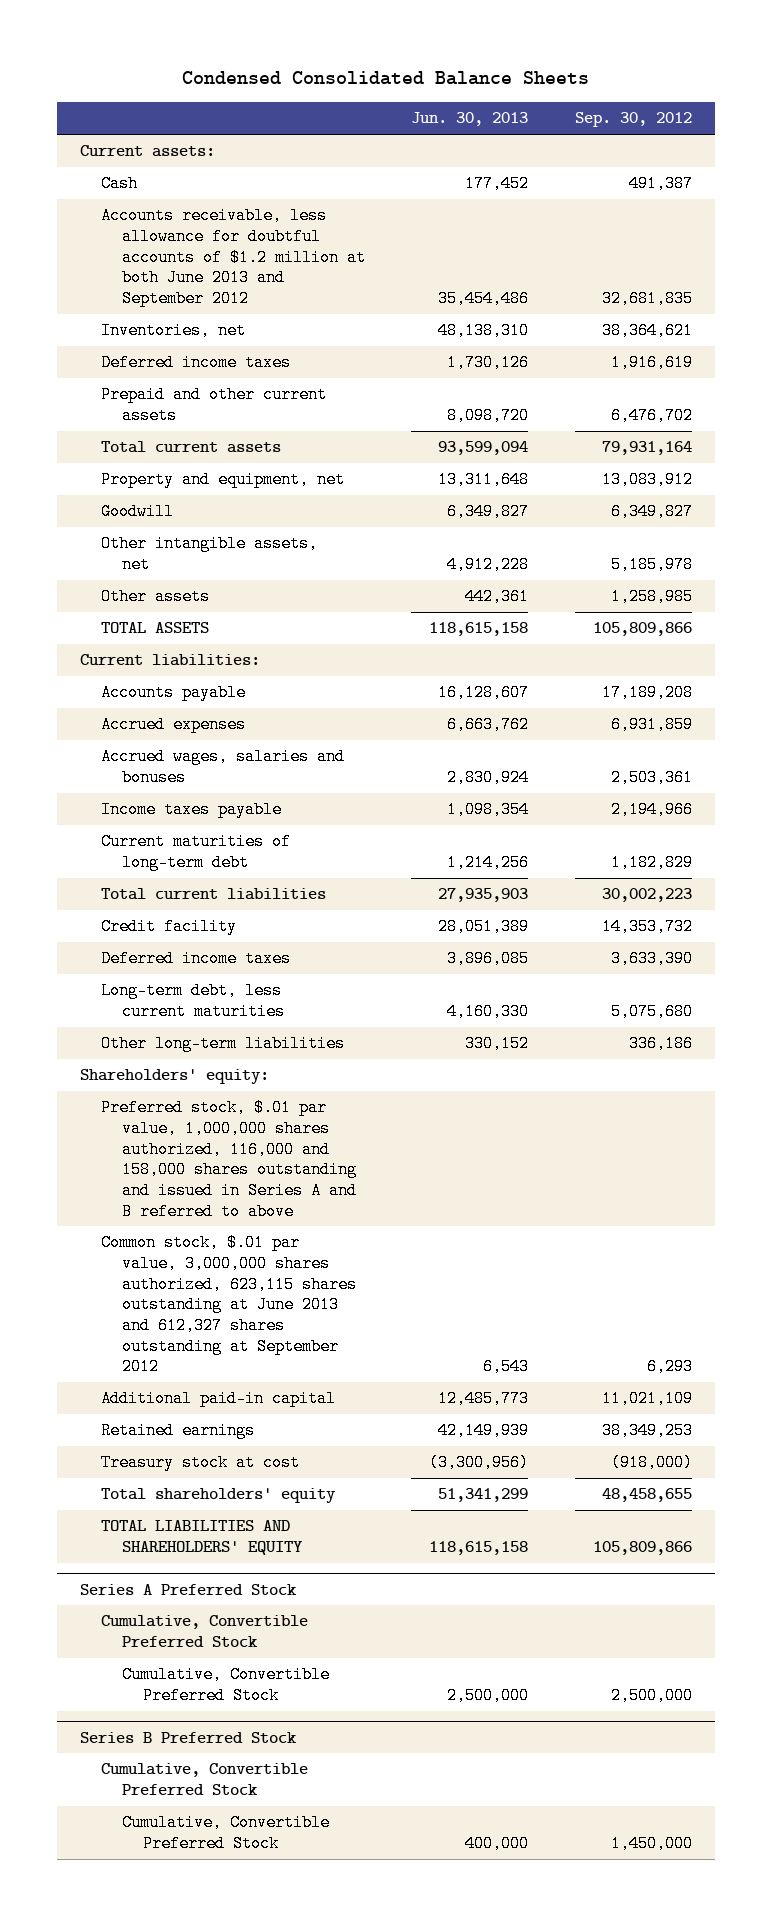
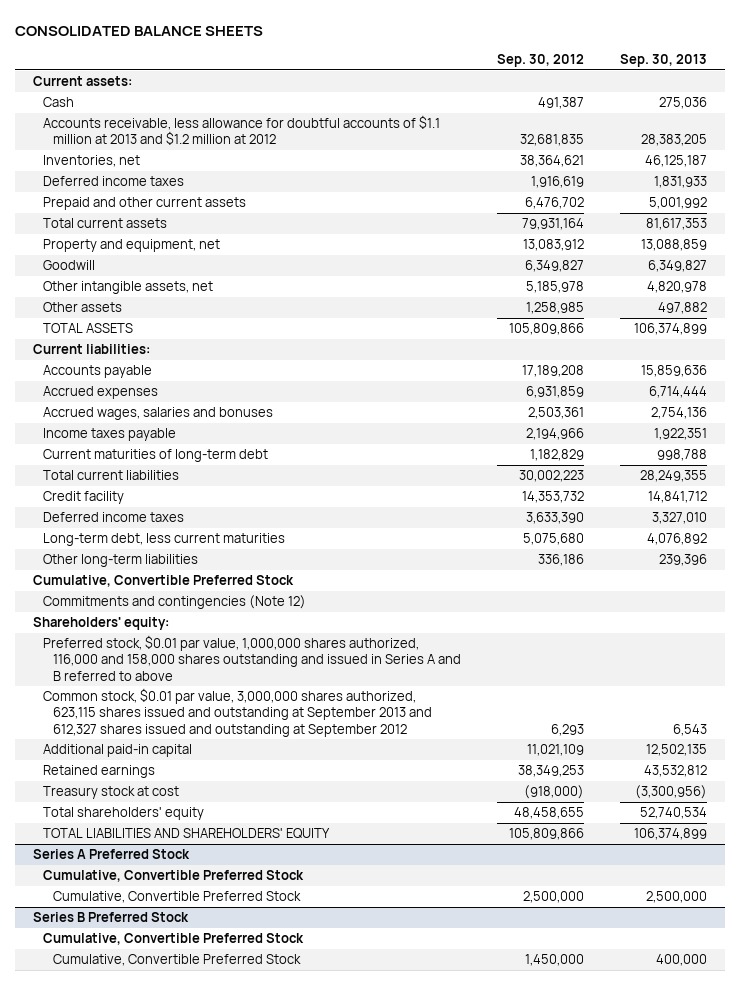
[181,71,589,86] Condensed Consolidated Balance Sheets -> [15,25,264,36] CONSOLIDATED BALANCE SHEETS
[411,112,529,127] Jun. 30, 2013 -> none
none -> [620,54,708,68] Sep. 30, 2013
[100,207,366,307] Accounts receivable, less allowance for doubtful accounts of $1.2 million at both June 2013 and September 2012 -> [43,115,441,146] Accounts receivable, less allowance for doubtful accounts of $1.1 million at 2013 and $1.2 million at 2012
none -> [33,575,295,588] Cumulative, Convertible Preferred Stock
none -> [43,595,307,610] Commitments and contingencies (Note 12)
[100,1099,357,1220] Preferred stock, $.01 par value, 1,000,000 shares authorized, 116,000 and 158,000 shares outstanding and issued in Series A and B referred to above -> [43,635,462,681] Preferred stock, $0.01 par value, 1,000,000 shares authorized, 116,000 and 158,000 shares outstanding and issued in Series A and B referred to above
[100,1234,357,1376] Common stock, $.01 par value, 3,000,000 shares authorized, 623,115 shares outstanding at June 2013 and 612,327 shares outstanding at September 2012 -> [43,688,433,737] Common stock, $0.01 par value, 3,000,000 shares authorized, 623,115 shares issued and outstanding at September 2013 and 612,327 shares issued and outstanding at September 2012

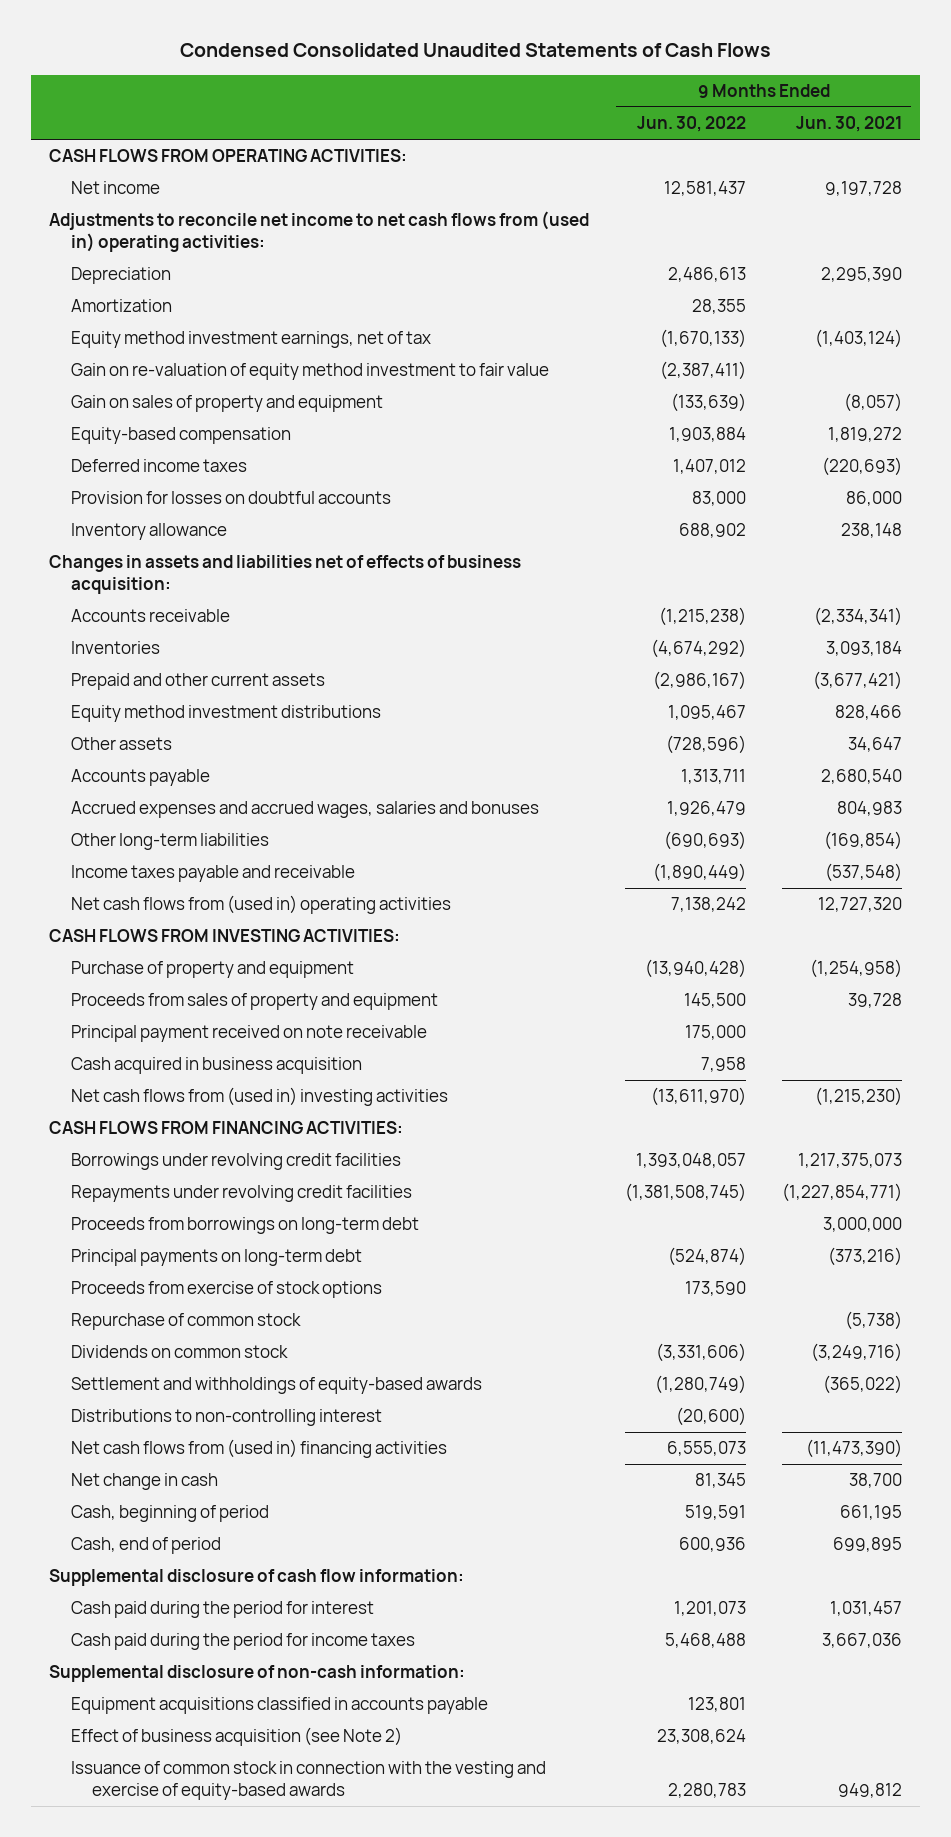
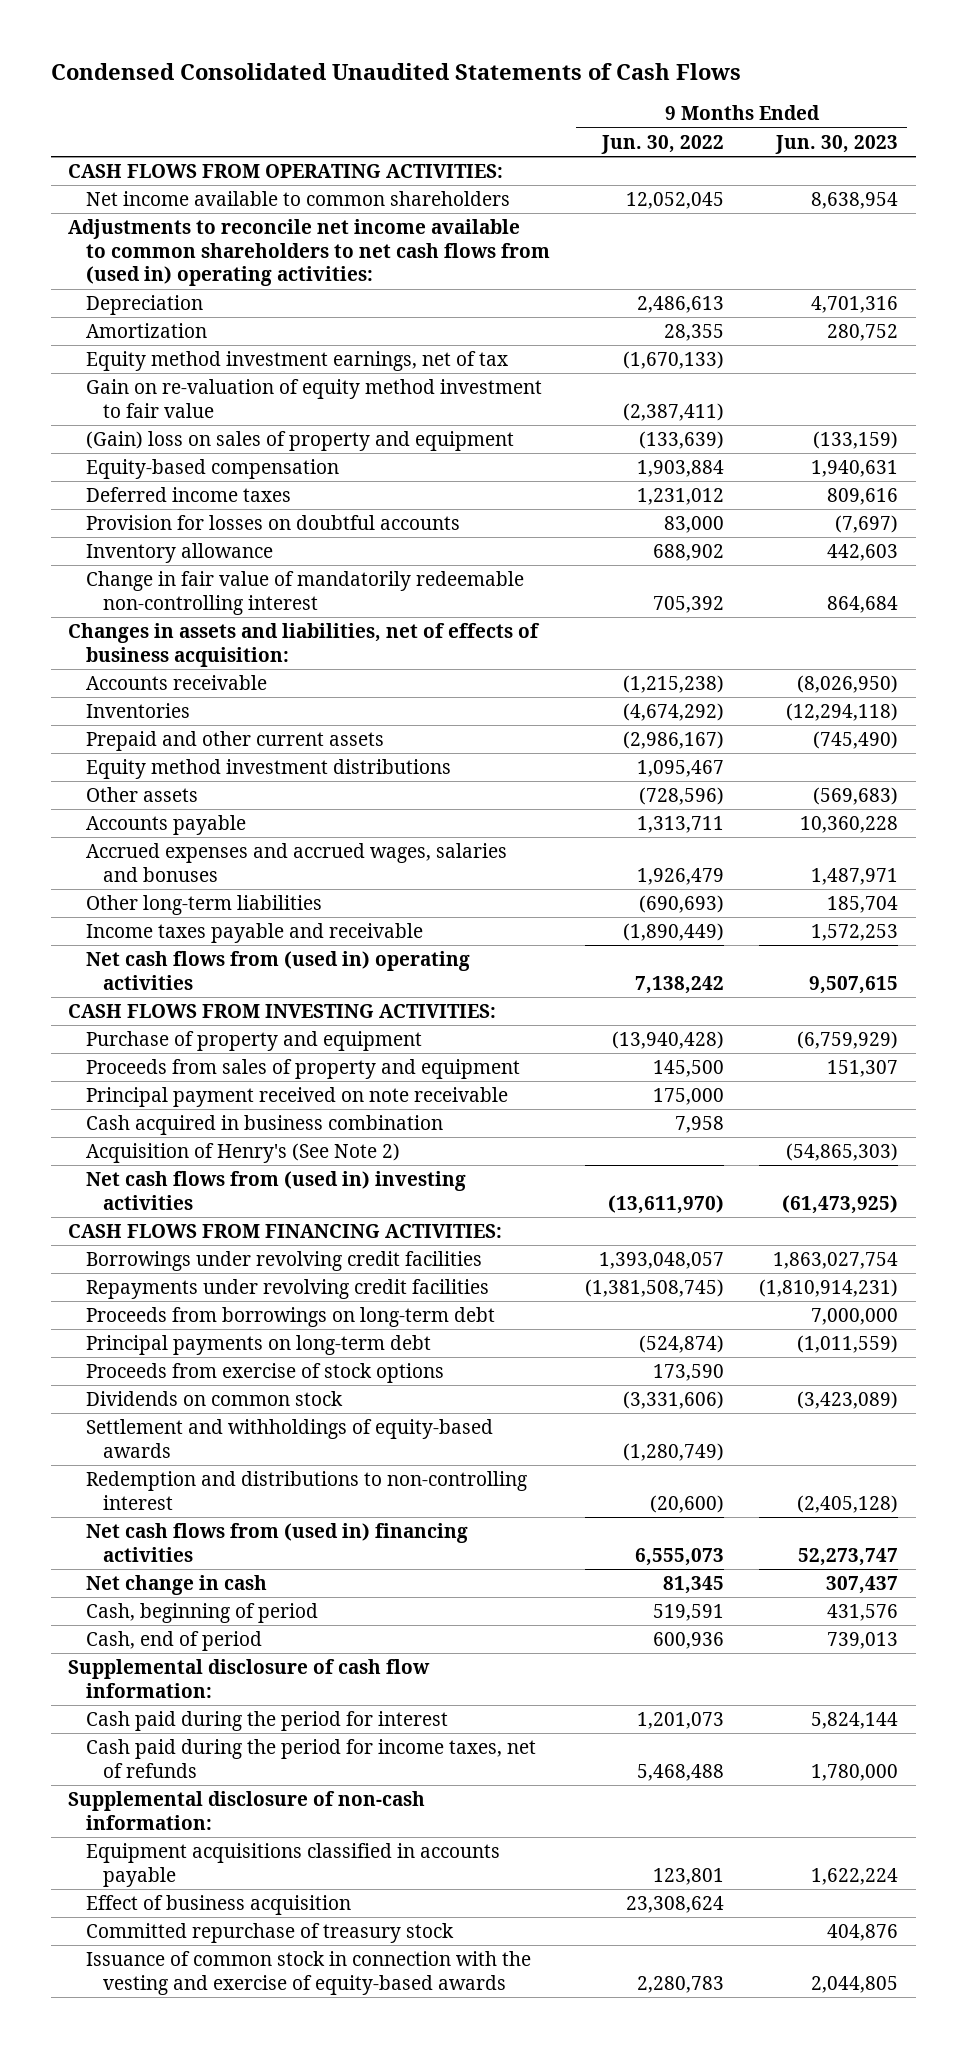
[796,116,903,133] Jun. 30, 2021 -> none
none -> [775,134,899,154] Jun. 30, 2023
[70,181,160,195] Net income -> [85,191,510,207] Net income available to common shareholders
[664,181,747,197] 12,581,437 -> [626,192,725,210] 12,052,045
[48,211,589,252] Adjustments to reconcile net income to net cash flows from (used in) operating activities: -> [68,219,550,287] Adjustments to reconcile net income available to common shareholders to net cash flows from (used in) operating activities:
[70,395,383,413] Gain on sales of property and equipment -> [85,431,514,452] (Gain) loss on sales of property and equipment
[673,459,747,475] 1,407,012 -> [637,488,725,506] 1,231,012
none -> [85,571,524,615] Change in fair value of mandatorily redeemable non-controlling interest
[48,555,521,594] Changes in assets and liabilities net of effects of business acquisition: -> [68,623,541,667] Changes in assets and liabilities, net of effects of business acquisition:
[70,1057,362,1075] Cash acquired in business acquisition -> [85,1115,443,1136] Cash acquired in business combination
none -> [85,1143,400,1164] Acquisition of Henry's (See Note 2)
[70,1313,301,1331] Repurchase of common stock -> none
[70,1409,382,1427] Distributions to non-controlling interest -> [85,1471,527,1510] Redemption and distributions to non-controlling interest
[70,1633,415,1651] Cash paid during the period for income taxes -> [85,1739,536,1778] Cash paid during the period for income taxes, net of refunds
[70,1727,402,1747] Effect of business acquisition (see Note 2) -> [85,1895,351,1916] Effect of business acquisition
none -> [85,1923,454,1944] Committed repurchase of treasury stock

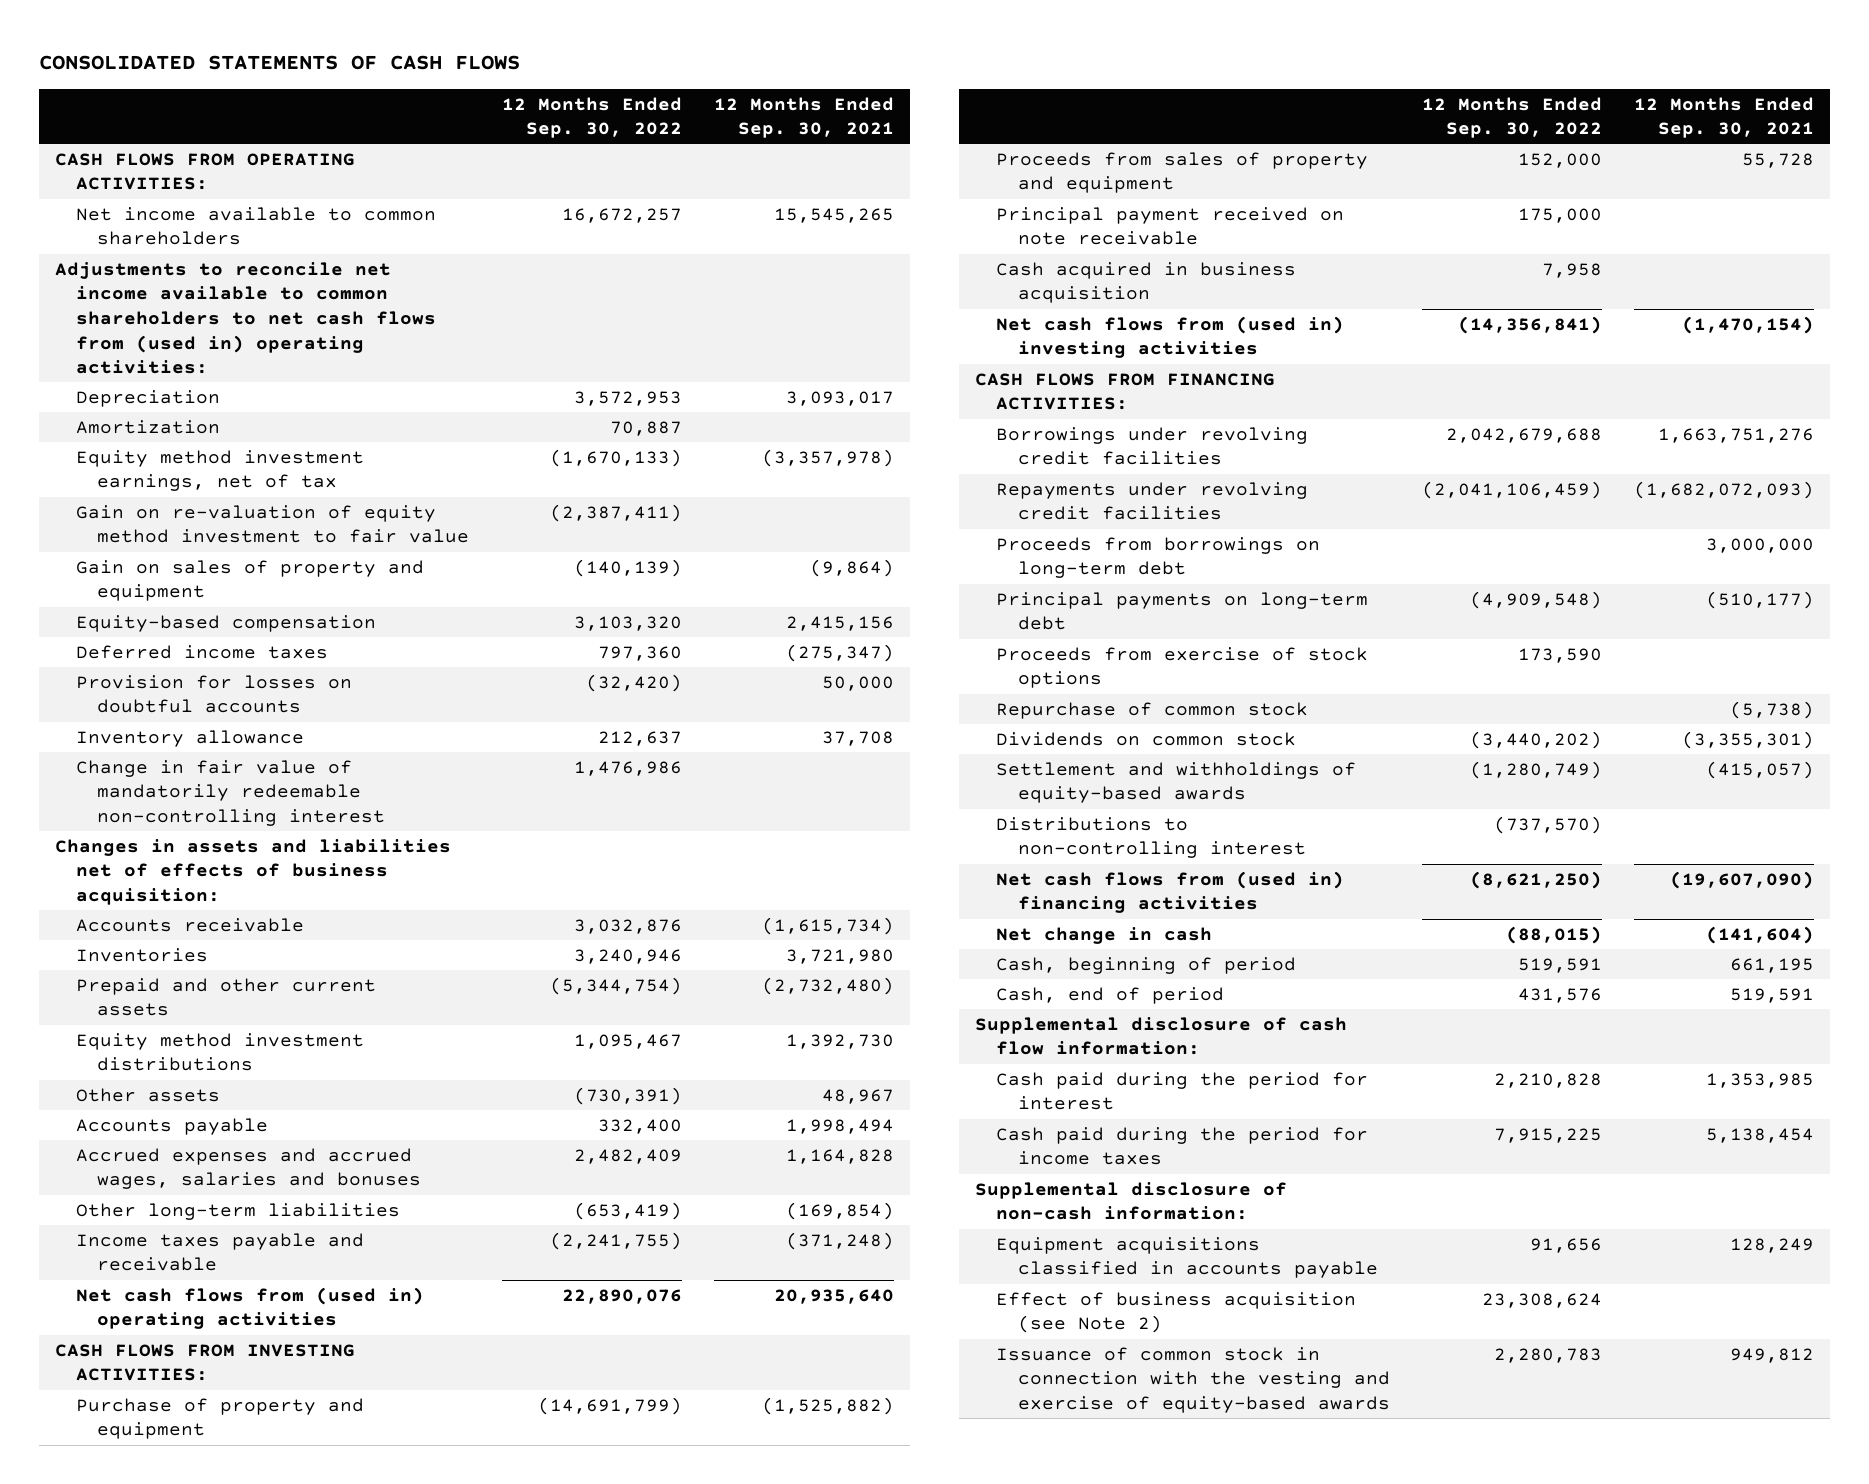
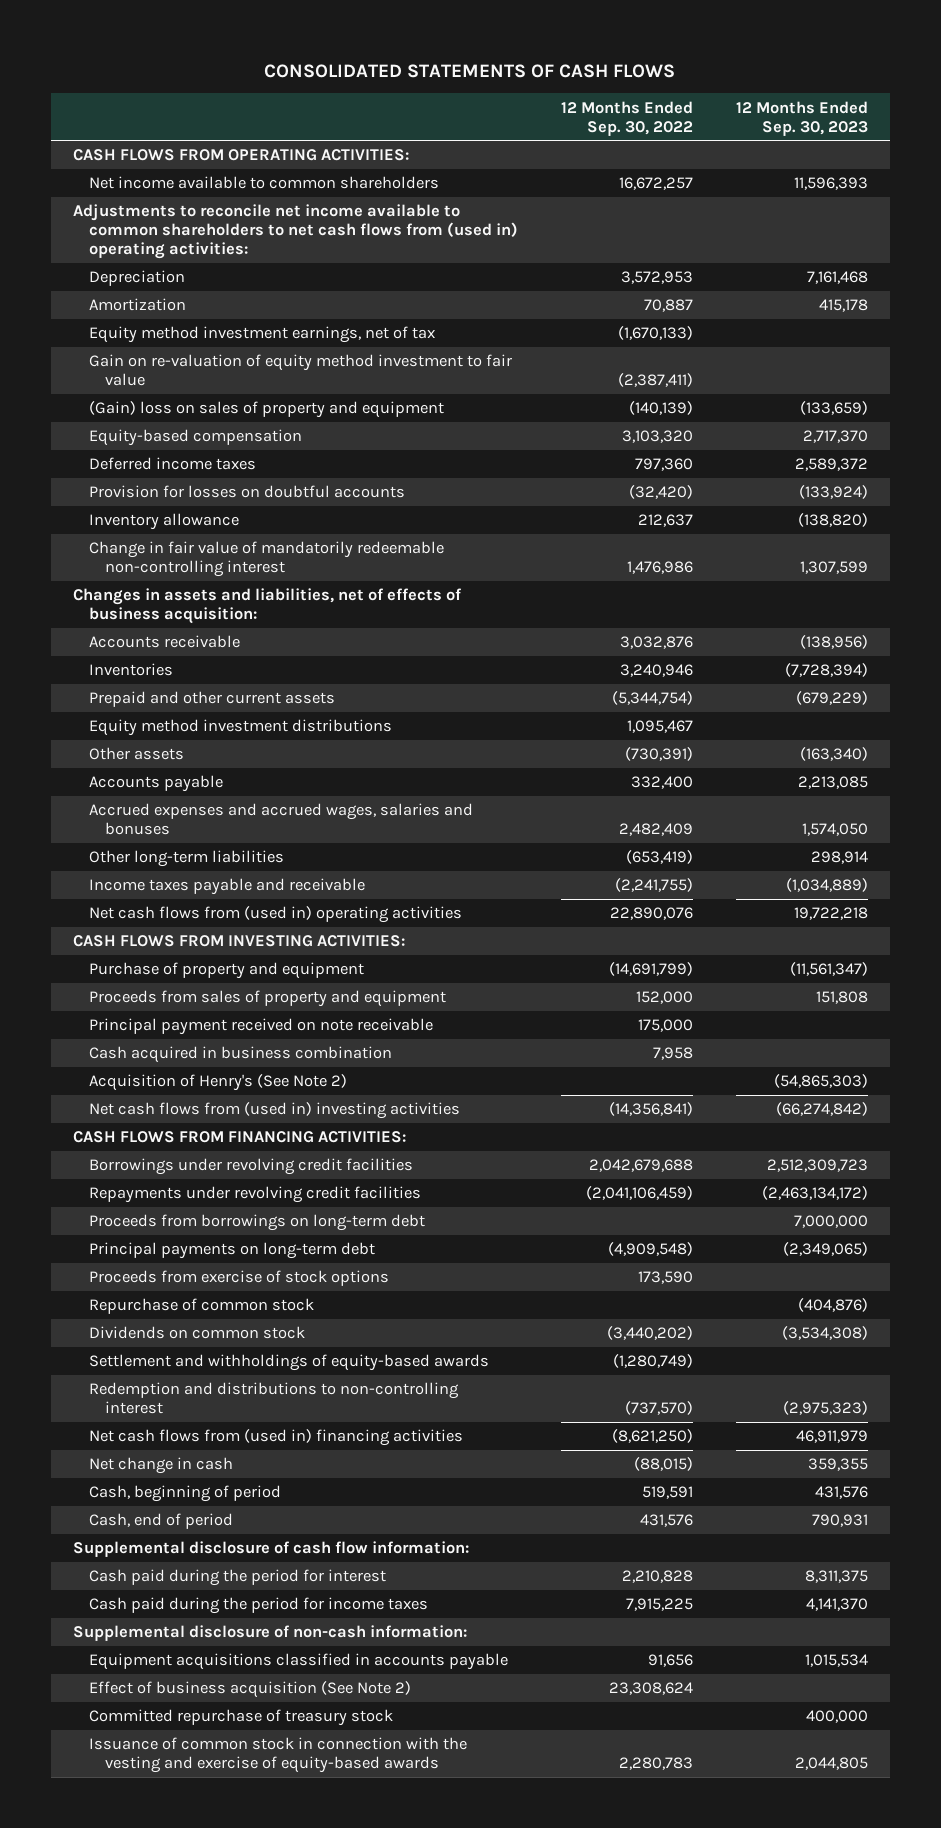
[713,96,894,139] 12 Months Ended Sep. 30, 2021 -> none
none -> [736,100,869,136] 12 Months Ended Sep. 30, 2023
[76,559,425,602] Gain on sales of property and equipment -> [88,401,444,419] (Gain) loss on sales of property and equipment
[54,838,451,906] Changes in assets and liabilities net of effects of business acquisition: -> [72,588,462,625] Changes in assets and liabilities, net of effects of business acquisition:
[996,261,1297,304] Cash acquired in business acquisition -> [88,1046,392,1064] Cash acquired in business combination
none -> [88,1074,347,1092] Acquisition of Henry's (See Note 2)
[996,816,1306,859] Distributions to non-controlling interest -> [88,1382,459,1415] Redemption and distributions to non-controlling interest
[996,1291,1357,1334] Effect of business acquisition (see Note 2) -> [88,1681,411,1699] Effect of business acquisition (See Note 2)
none -> [88,1709,393,1727] Committed repurchase of treasury stock

